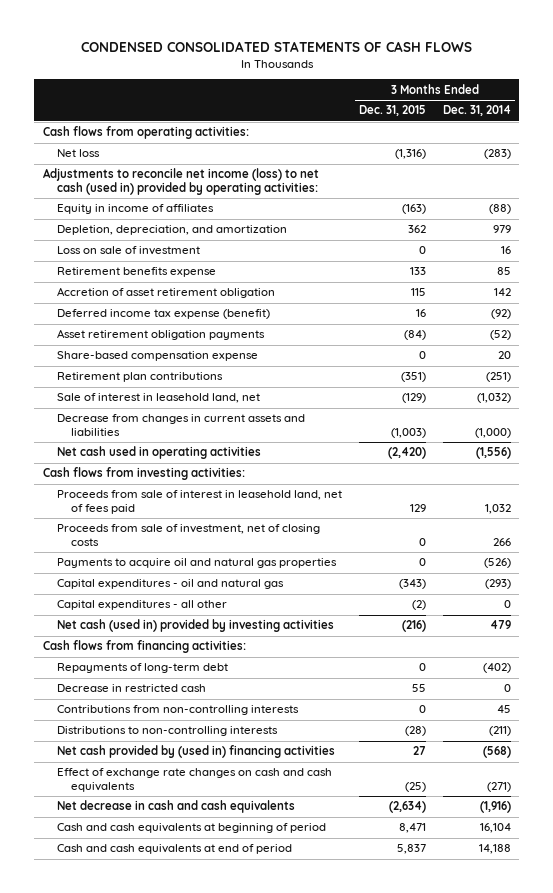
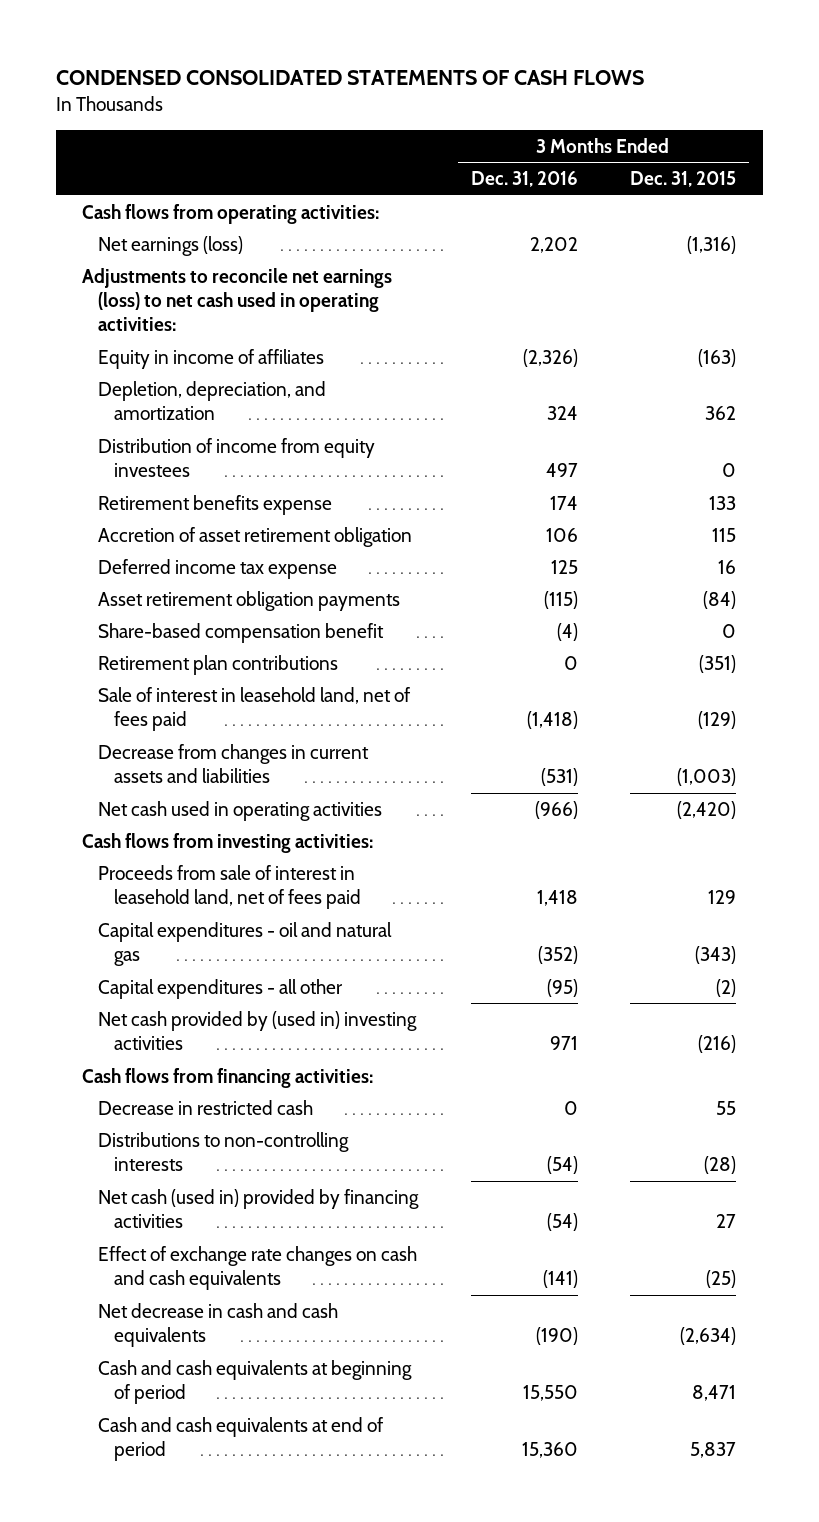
[442,105,511,117] Dec. 31, 2014 -> none
none -> [470,170,578,187] Dec. 31, 2016
[57,149,101,158] Net loss -> [98,235,244,256] Net earnings (loss)
[42,168,319,195] Adjustments to reconcile net income (loss) to net cash (used in) provided by operating activities: -> [82,267,393,332] Adjustments to reconcile net earnings (loss) to net cash used in operating activities:
[57,246,201,256] Loss on sale of investment -> none
none -> [98,437,376,478] Distribution of income from equity investees
[57,309,271,320] Deferred income tax expense (benefit) -> [98,558,338,579] Deferred income tax expense
[57,351,259,362] Share-based compensation expense -> [98,622,385,643] Share-based compensation benefit
[57,393,261,404] Sale of interest in leasehold land, net -> [98,686,412,732] Sale of interest in leasehold land, net of fees paid
[57,524,321,546] Proceeds from sale of investment, net of closing costs -> none
[57,558,338,569] Payments to acquire oil and natural gas properties -> none
[57,619,335,633] Net cash (used in) provided by investing activities -> [98,1010,418,1051] Net cash provided by (used in) investing activities
[57,663,229,674] Repayments of long-term debt -> none
[57,705,300,716] Contributions from non-controlling interests -> none
[57,745,336,759] Net cash provided by (used in) financing activities -> [98,1188,420,1229] Net cash (used in) provided by financing activities

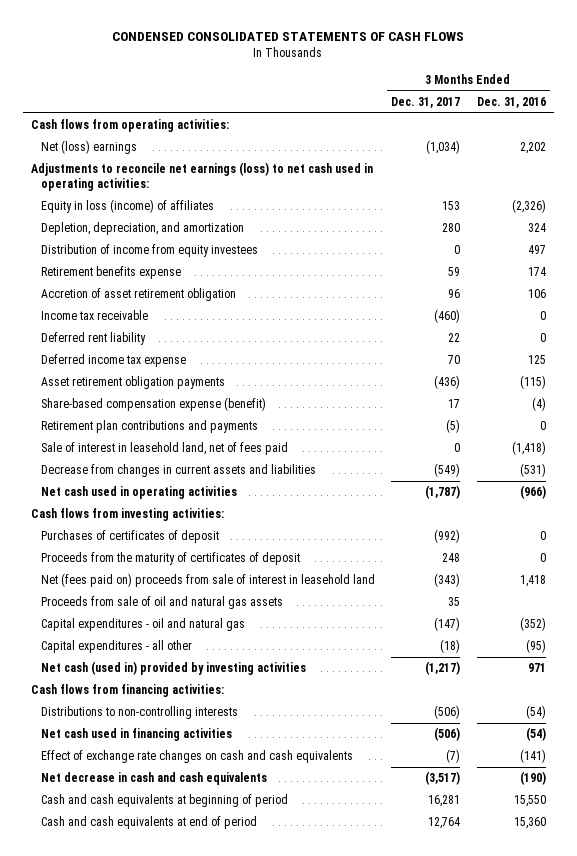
[630,170,737,187] Dec. 31, 2015 -> none
none -> [391,96,461,108] Dec. 31, 2017
[98,235,244,256] Net earnings (loss) -> [40,140,137,155] Net (loss) earnings
[98,348,325,369] Equity in income of affiliates -> [40,199,214,214] Equity in loss (income) of affiliates
none -> [40,310,148,321] Income tax receivable
none -> [40,332,146,346] Deferred rent liability
[98,622,385,643] Share-based compensation benefit -> [40,397,266,412] Share-based compensation expense (benefit)
[98,654,339,675] Retirement plan contributions -> [40,420,258,434] Retirement plan contributions and payments
none -> [40,530,219,544] Purchases of certificates of deposit
none -> [40,552,300,566] Proceeds from the maturity of certificates of deposit
[98,864,361,910] Proceeds from sale of interest in leasehold land, net of fees paid -> [40,573,375,588] Net (fees paid on) proceeds from sale of interest in leasehold land
none -> [40,596,283,610] Proceeds from sale of oil and natural gas assets
[98,1010,418,1051] Net cash provided by (used in) investing activities -> [40,661,306,676] Net cash (used in) provided by investing activities
[98,1099,314,1115] Decrease in restricted cash -> none
[98,1188,420,1229] Net cash (used in) provided by financing activities -> [40,728,232,742] Net cash used in financing activities

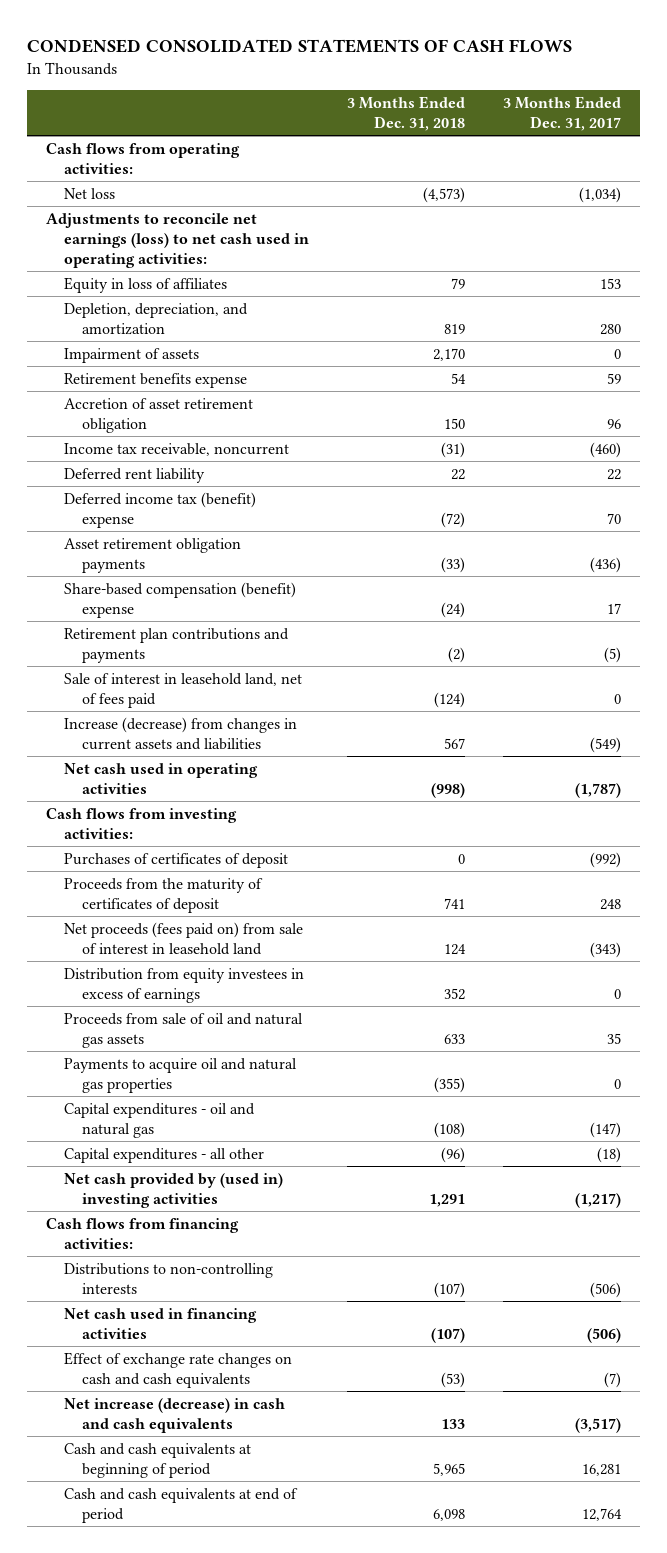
[476,96,546,108] Dec. 31, 2016 -> none
none -> [347,96,466,132] 3 Months Ended Dec. 31, 2018
[40,140,137,155] Net (loss) earnings -> [64,187,116,199] Net loss
[40,199,214,214] Equity in loss (income) of affiliates -> [64,276,228,293] Equity in loss of affiliates
[40,244,258,258] Distribution of income from equity investees -> none
none -> [64,347,200,363] Impairment of assets
[40,310,148,321] Income tax receivable -> [64,442,290,456] Income tax receivable, noncurrent
[40,354,186,368] Deferred income tax expense -> [64,491,257,528] Deferred income tax (benefit) expense
[40,397,266,412] Share-based compensation expense (benefit) -> [64,581,297,618] Share-based compensation (benefit) expense
[40,464,316,478] Decrease from changes in current assets and liabilities -> [64,716,298,750] Increase (decrease) from changes in current assets and liabilities
[40,573,375,588] Net (fees paid on) proceeds from sale of interest in leasehold land -> [64,921,304,955] Net proceeds (fees paid on) from sale of interest in leasehold land
none -> [64,967,305,1003] Distribution from equity investees in excess of earnings
none -> [64,1057,298,1093] Payments to acquire oil and natural gas properties
[40,661,306,676] Net cash (used in) provided by investing activities -> [64,1172,284,1208] Net cash provided by (used in) investing activities
[40,772,267,786] Net decrease in cash and cash equivalents -> [64,1397,286,1433] Net increase (decrease) in cash and cash equivalents

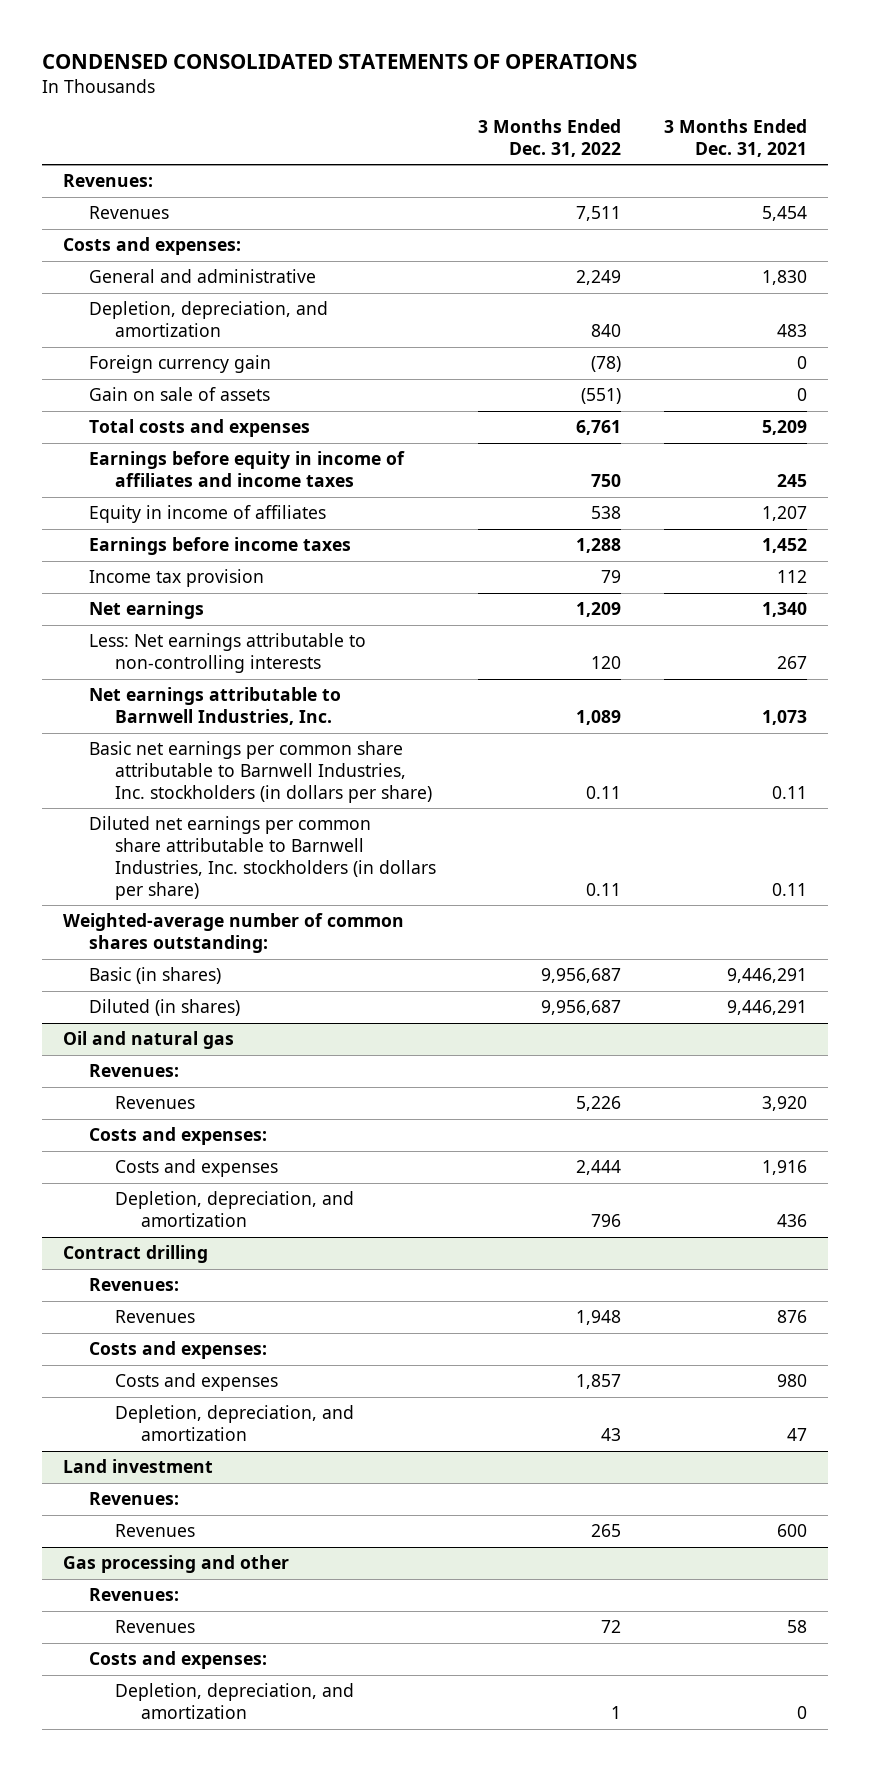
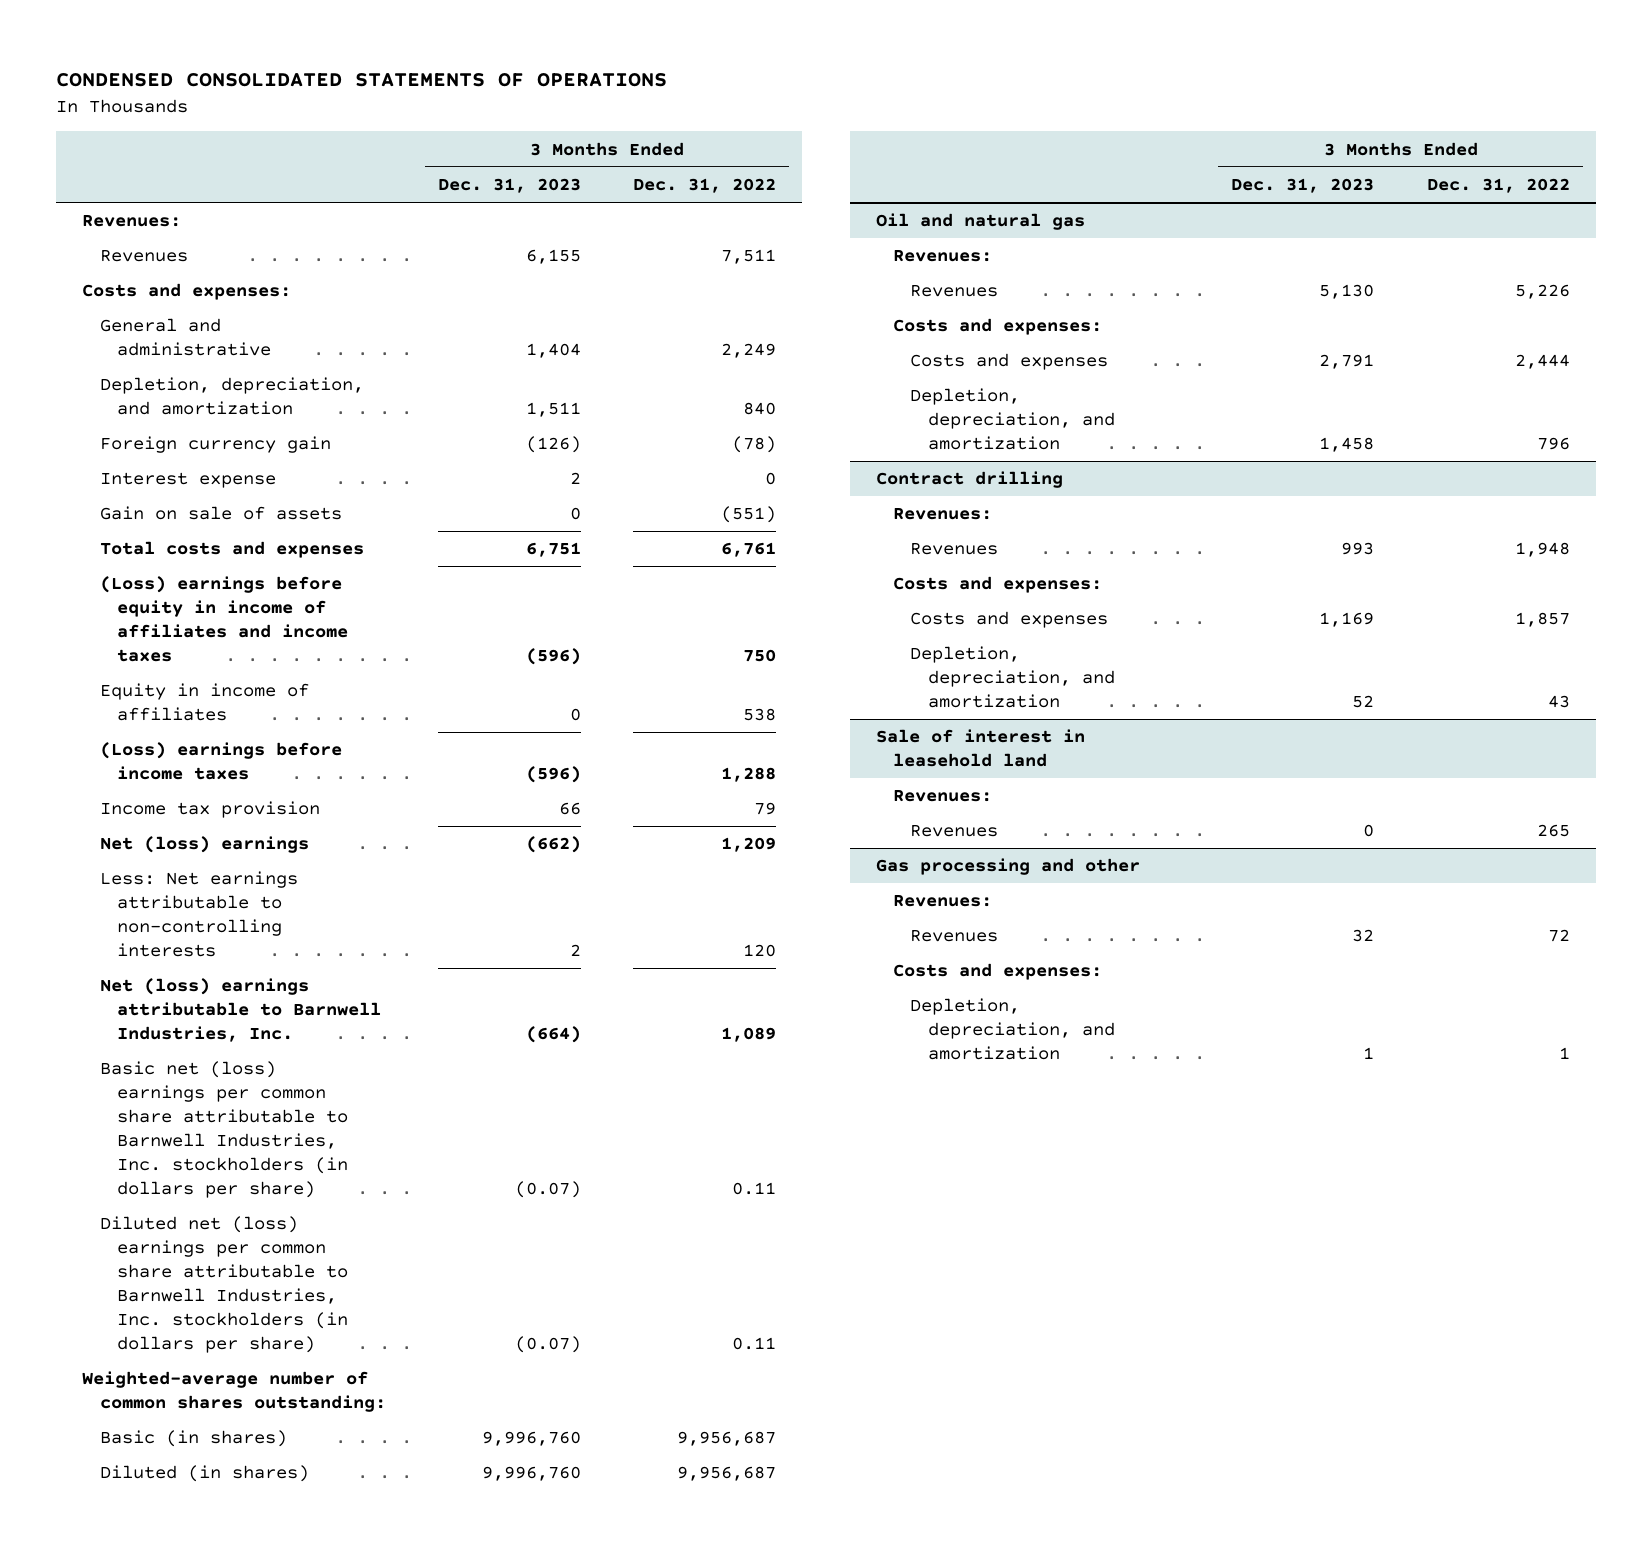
[663,118,807,157] 3 Months Ended Dec. 31, 2021 -> none
none -> [437,178,581,194] Dec. 31, 2023
none -> [99,472,276,489] Interest expense
[88,451,405,488] Earnings before equity in income of affiliates and income taxes -> [99,576,348,663] (Loss) earnings before equity in income of affiliates and income taxes
[88,537,351,556] Earnings before income taxes -> [99,742,342,781] (Loss) earnings before income taxes
[88,601,204,620] Net earnings -> [99,836,309,854] Net (loss) earnings
[88,687,341,726] Net earnings attributable to Barnwell Industries, Inc. -> [99,978,381,1043] Net (loss) earnings attributable to Barnwell Industries, Inc.
[88,741,432,803] Basic net earnings per common share attributable to Barnwell Industries, Inc. stockholders (in dollars per share) -> [99,1061,348,1199] Basic net (loss) earnings per common share attributable to Barnwell Industries, Inc. stockholders (in dollars per share)
[88,816,436,900] Diluted net earnings per common share attributable to Barnwell Industries, Inc. stockholders (in dollars per share) -> [99,1216,348,1354] Diluted net (loss) earnings per common share attributable to Barnwell Industries, Inc. stockholders (in dollars per share)
[62,1459,213,1474] Land investment -> [876,729,1086,768] Sale of interest in leasehold land

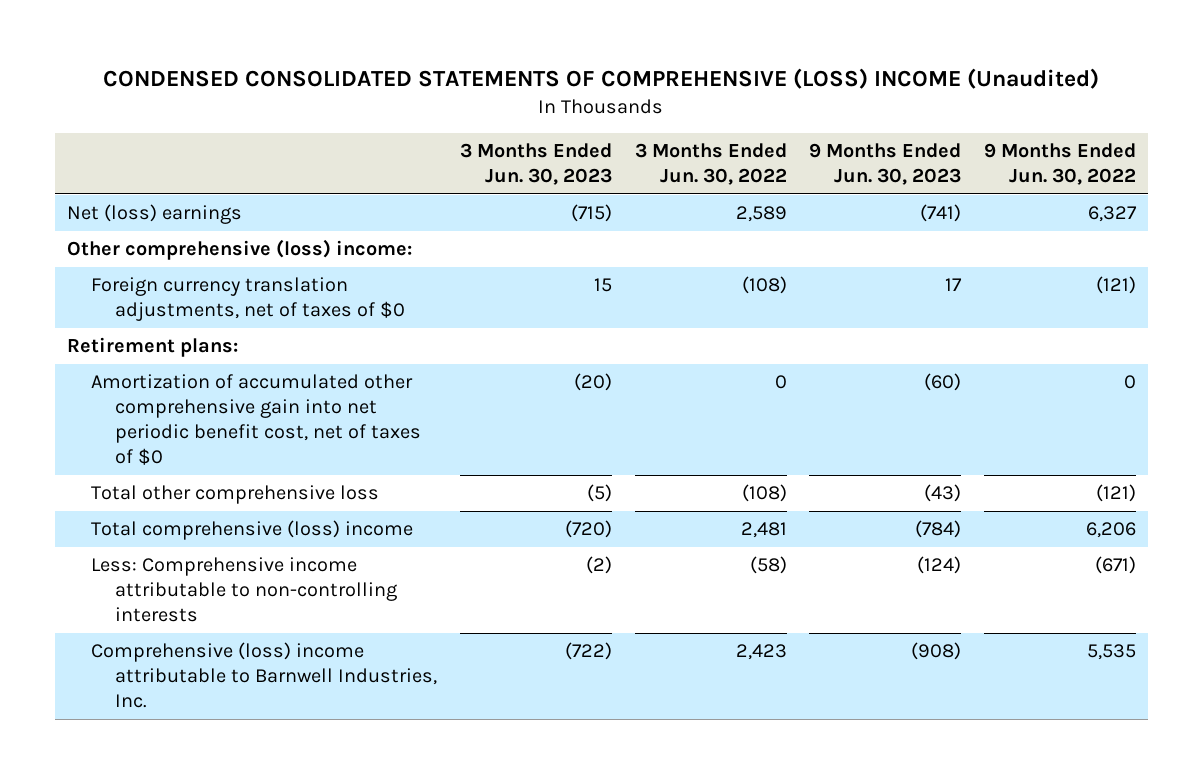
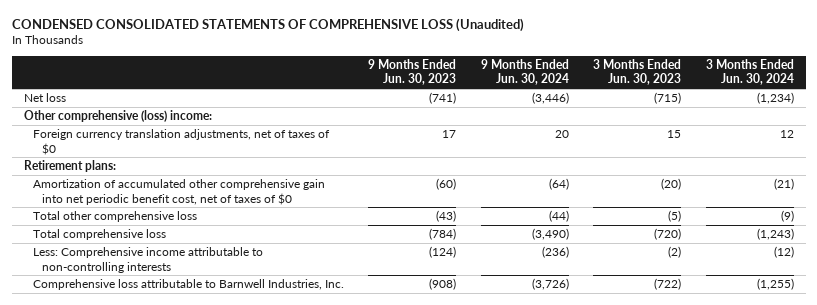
[103,67,1100,89] CONDENSED CONSOLIDATED STATEMENTS OF COMPREHENSIVE (LOSS) INCOME (Unaudited) -> [11,18,524,33] CONDENSED CONSOLIDATED STATEMENTS OF COMPREHENSIVE LOSS (Unaudited)
[634,142,787,185] 3 Months Ended Jun. 30, 2022 -> none
[984,142,1137,185] 9 Months Ended Jun. 30, 2022 -> none
none -> [480,58,569,86] 9 Months Ended Jun. 30, 2024
none -> [705,58,794,86] 3 Months Ended Jun. 30, 2024
[66,204,242,225] Net (loss) earnings -> [23,93,66,103] Net loss
[90,520,413,541] Total comprehensive (loss) income -> [33,229,167,241] Total comprehensive loss
[90,642,437,709] Comprehensive (loss) income attributable to Barnwell Industries, Inc. -> [33,279,345,291] Comprehensive loss attributable to Barnwell Industries, Inc.

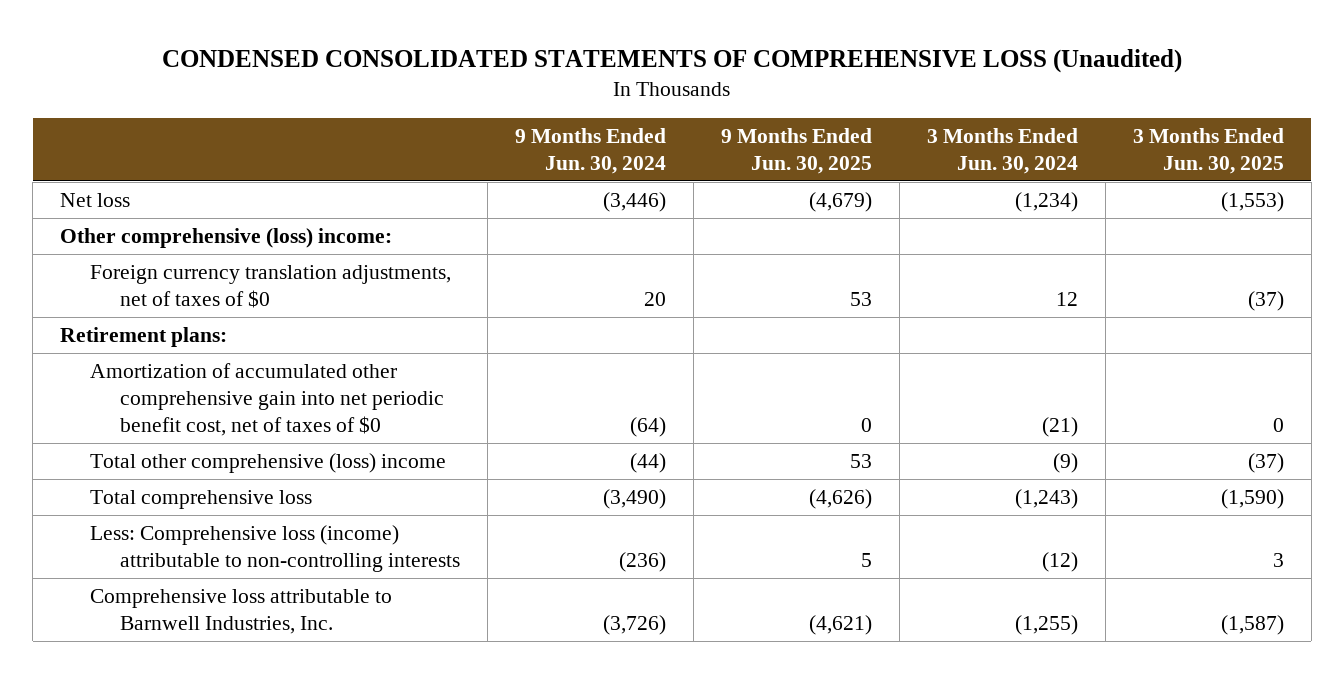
[368,58,457,86] 9 Months Ended Jun. 30, 2023 -> none
[593,58,682,86] 3 Months Ended Jun. 30, 2023 -> none
none -> [721,127,873,174] 9 Months Ended Jun. 30, 2025
none -> [1132,127,1284,174] 3 Months Ended Jun. 30, 2025
[33,211,198,223] Total other comprehensive loss -> [90,453,447,474] Total other comprehensive (loss) income
[33,247,264,273] Less: Comprehensive income attributable to non-controlling interests -> [90,525,461,573] Less: Comprehensive loss (income) attributable to non-controlling interests

